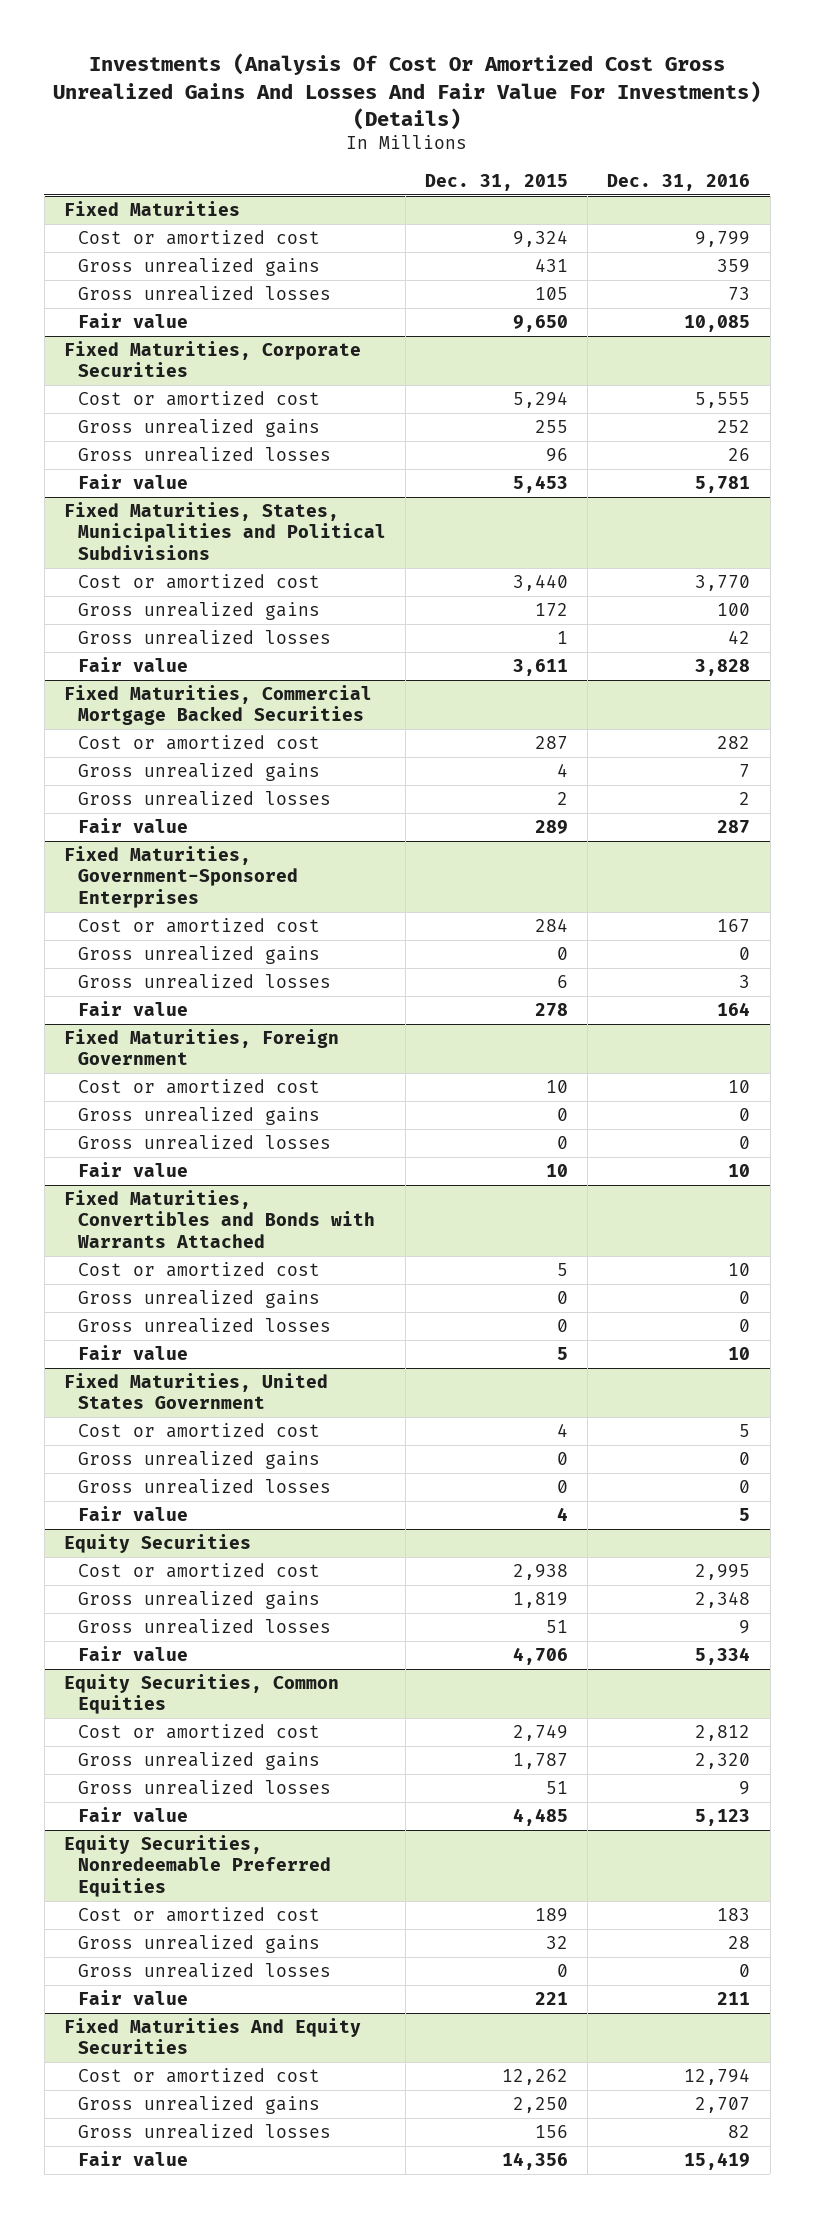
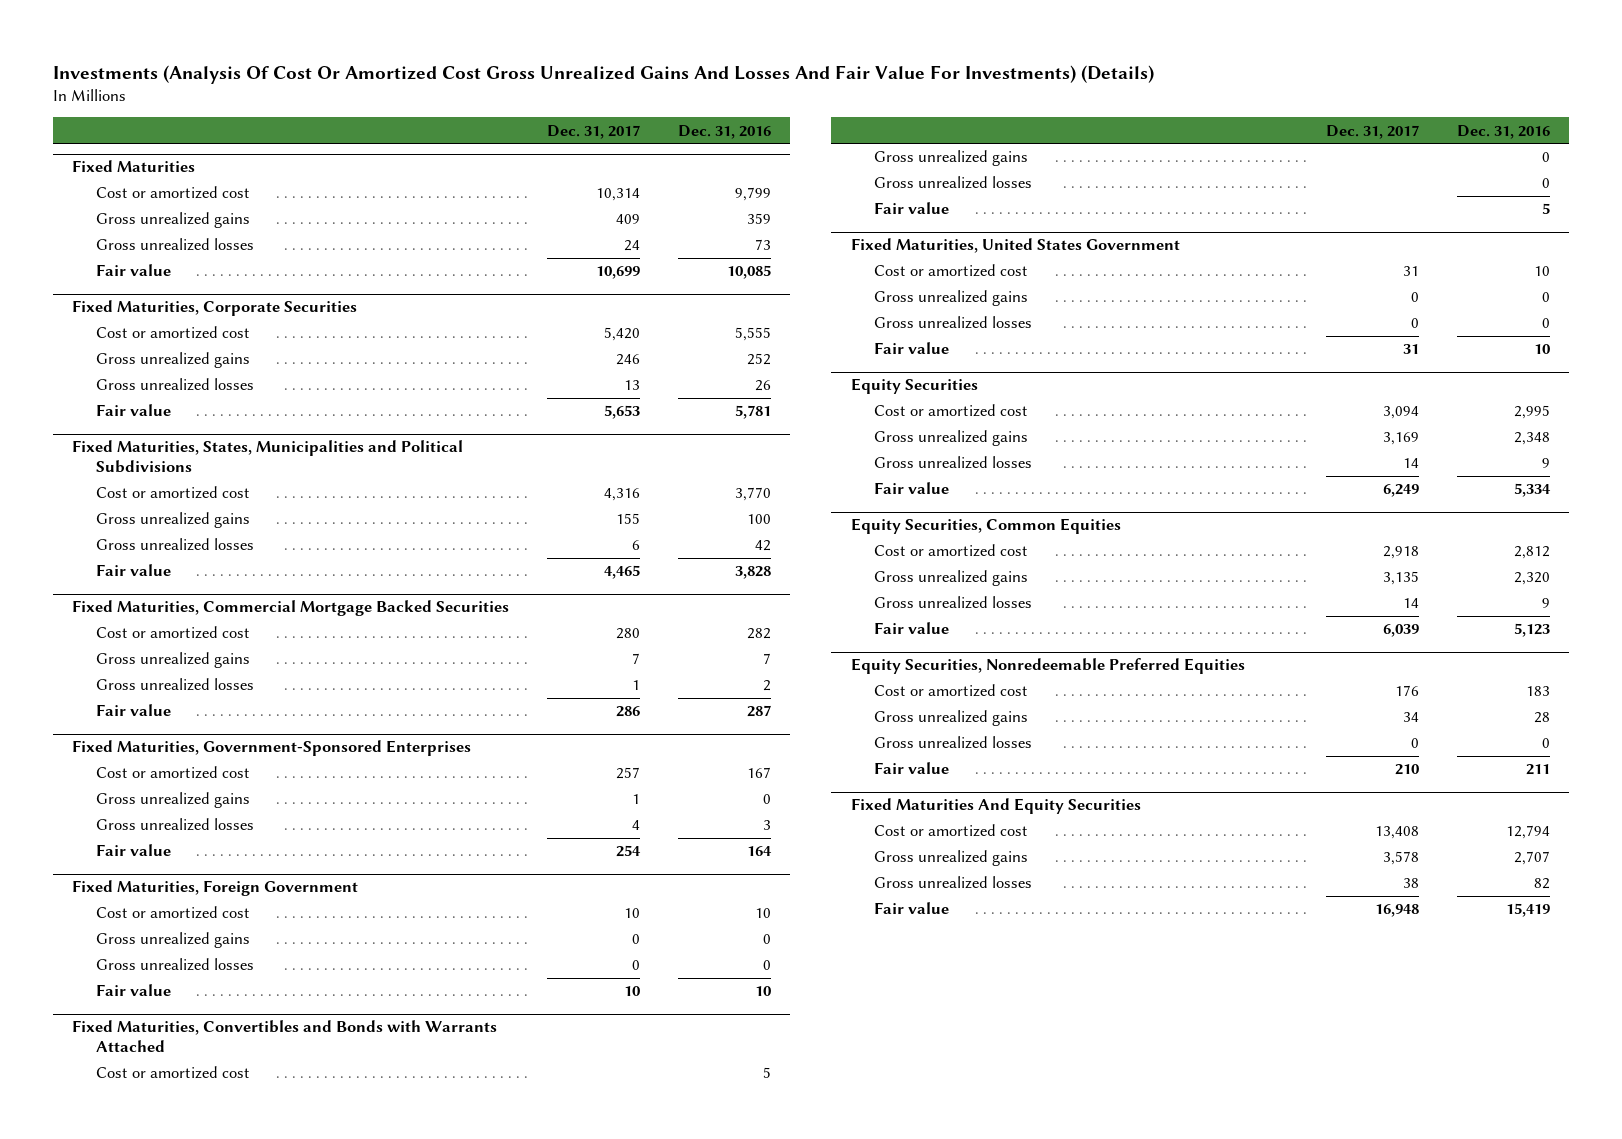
[425,174,569,192] Dec. 31, 2015 -> none
none -> [546,124,640,139] Dec. 31, 2017
[728,1262,751,1276] 10 -> [763,1067,772,1079] 5
[728,1346,751,1360] 10 -> [1541,203,1550,215] 5
[739,1423,751,1437] 5 -> [1533,266,1550,277] 10
[739,1507,751,1521] 5 -> [1533,344,1550,355] 10

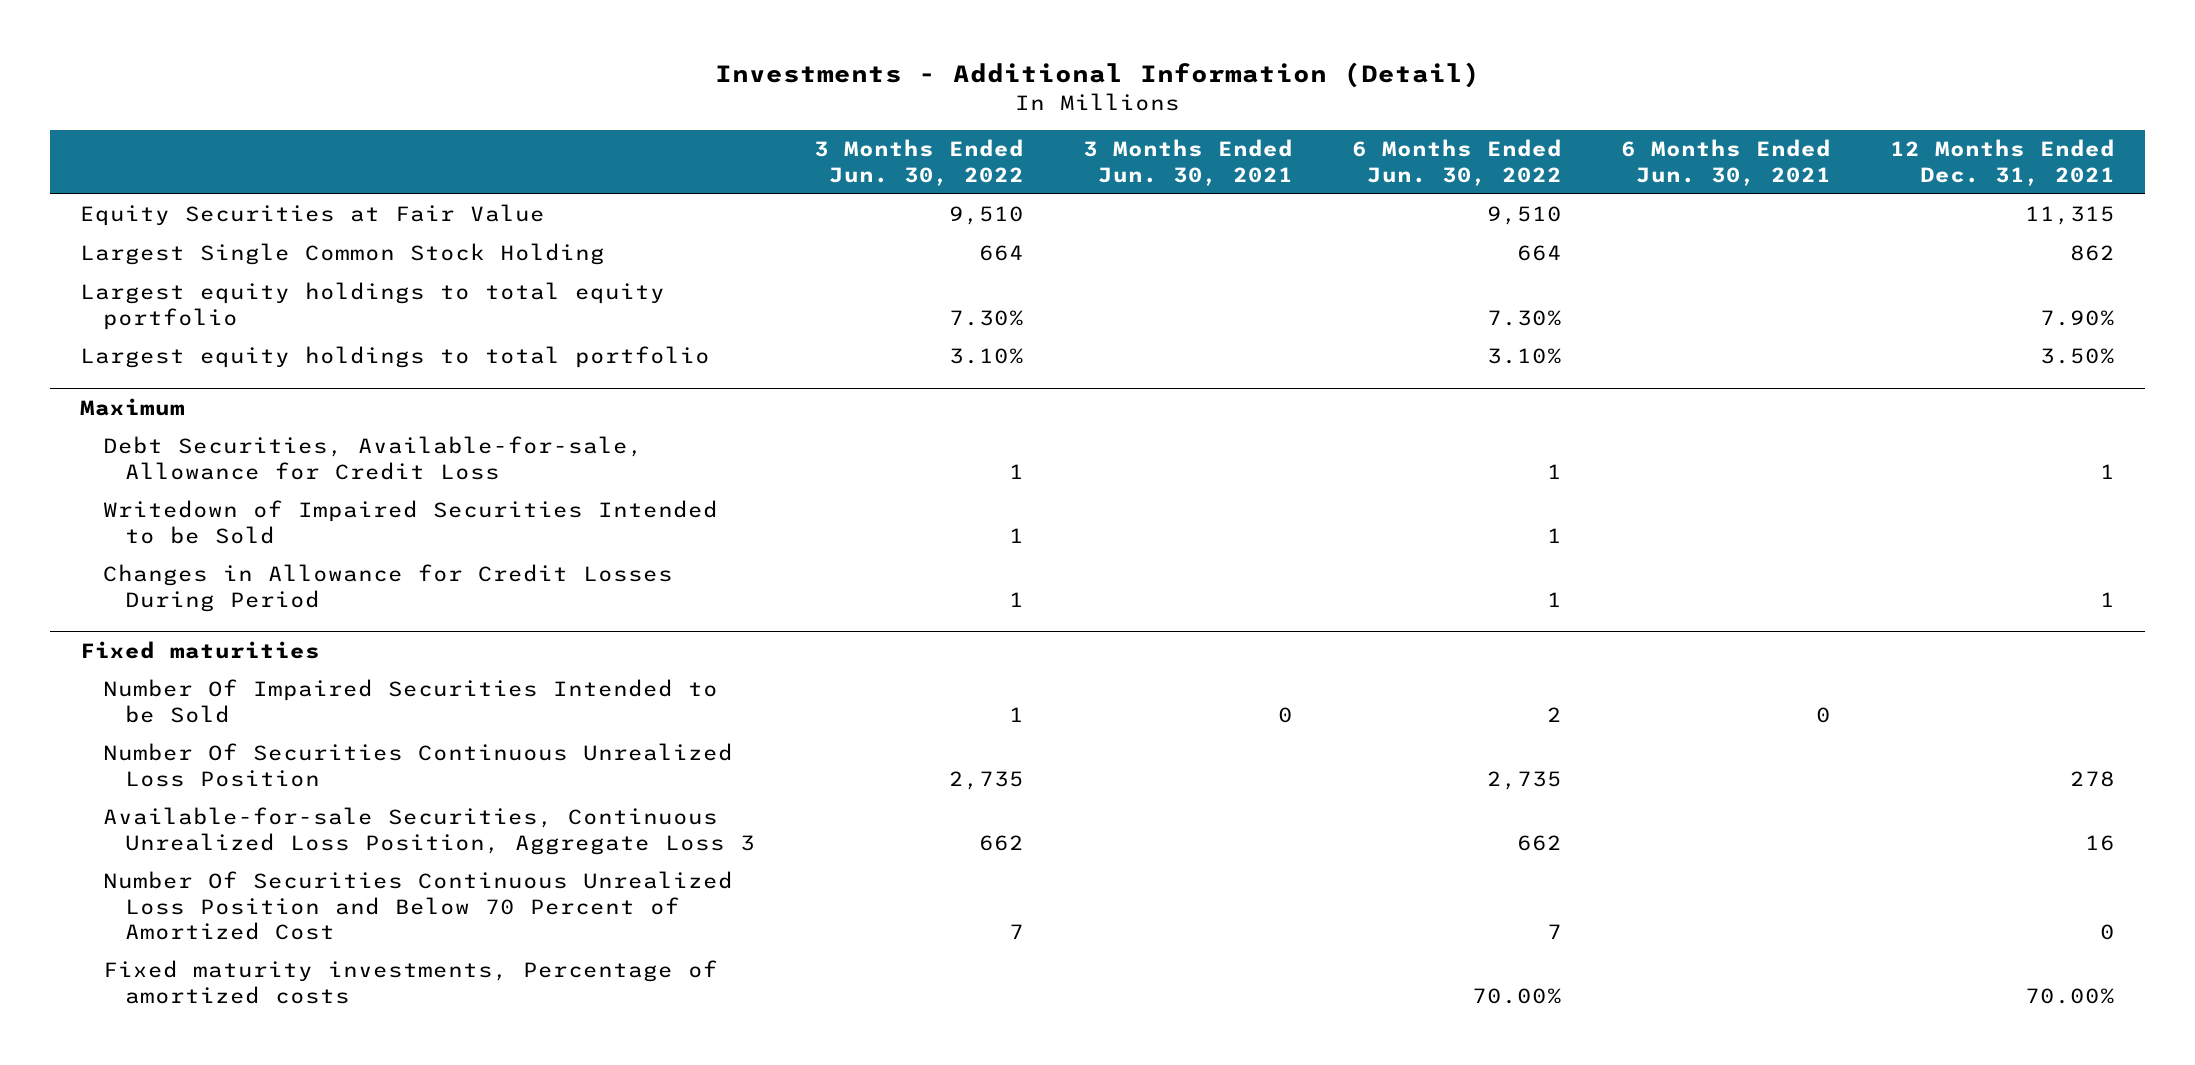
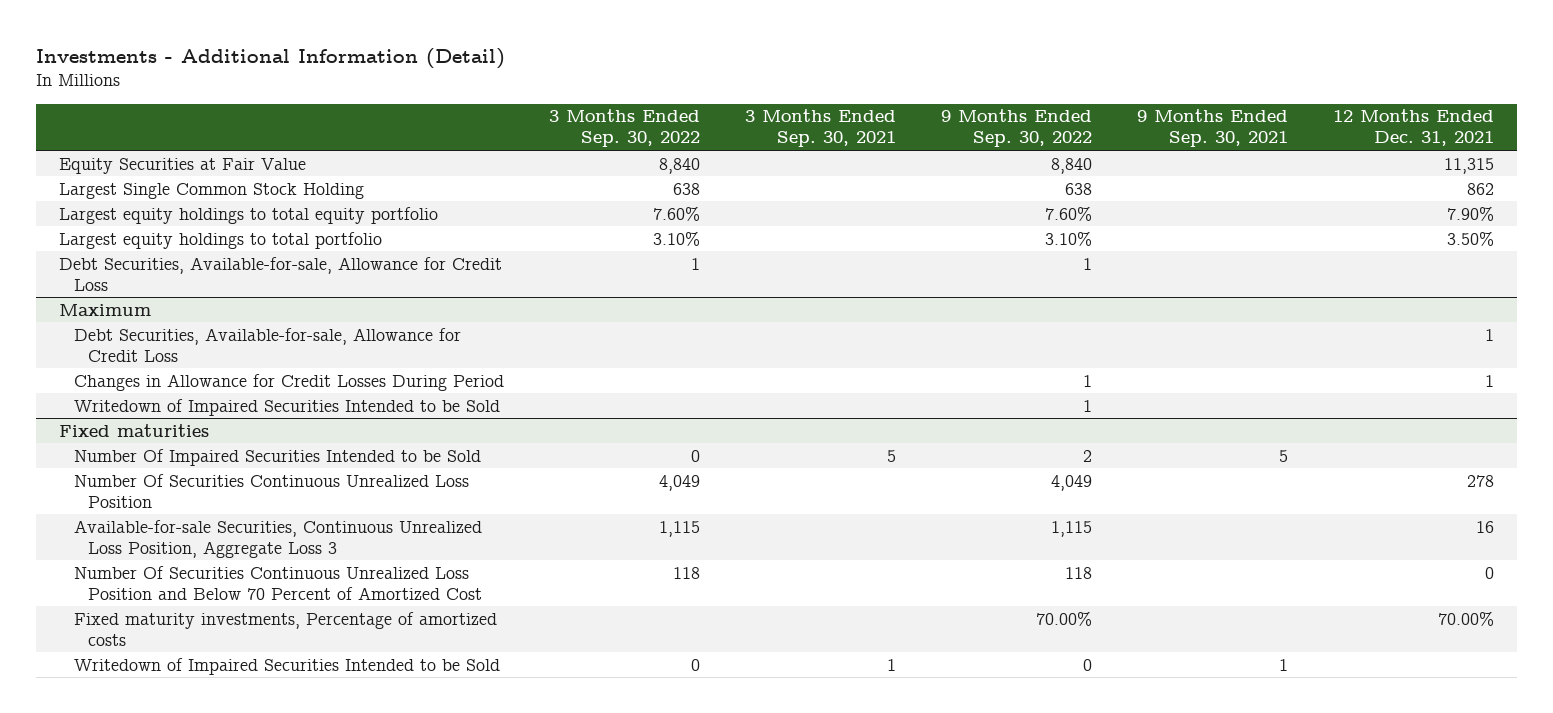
[814,139,1025,186] 3 Months Ended Jun. 30, 2022 -> none
[1083,139,1294,186] 3 Months Ended Jun. 30, 2021 -> none
[1352,139,1563,186] 6 Months Ended Jun. 30, 2022 -> none
[1621,139,1832,186] 6 Months Ended Jun. 30, 2021 -> none
none -> [548,109,700,148] 3 Months Ended Sep. 30, 2022
none -> [744,109,896,148] 3 Months Ended Sep. 30, 2021
none -> [940,109,1092,148] 9 Months Ended Sep. 30, 2022
none -> [1136,109,1288,148] 9 Months Ended Sep. 30, 2021
none -> [58,256,502,291] Debt Securities, Available-for-sale, Allowance for Credit Loss
[102,500,718,544] Writedown of Impaired Securities Intended to be Sold -> [73,398,500,416] Writedown of Impaired Securities Intended to be Sold
none -> [73,657,500,675] Writedown of Impaired Securities Intended to be Sold

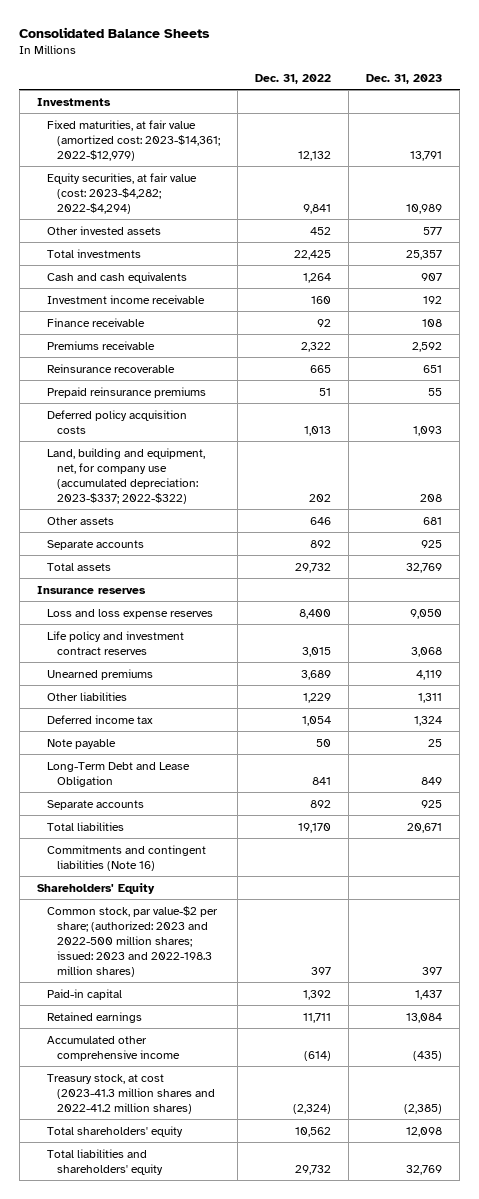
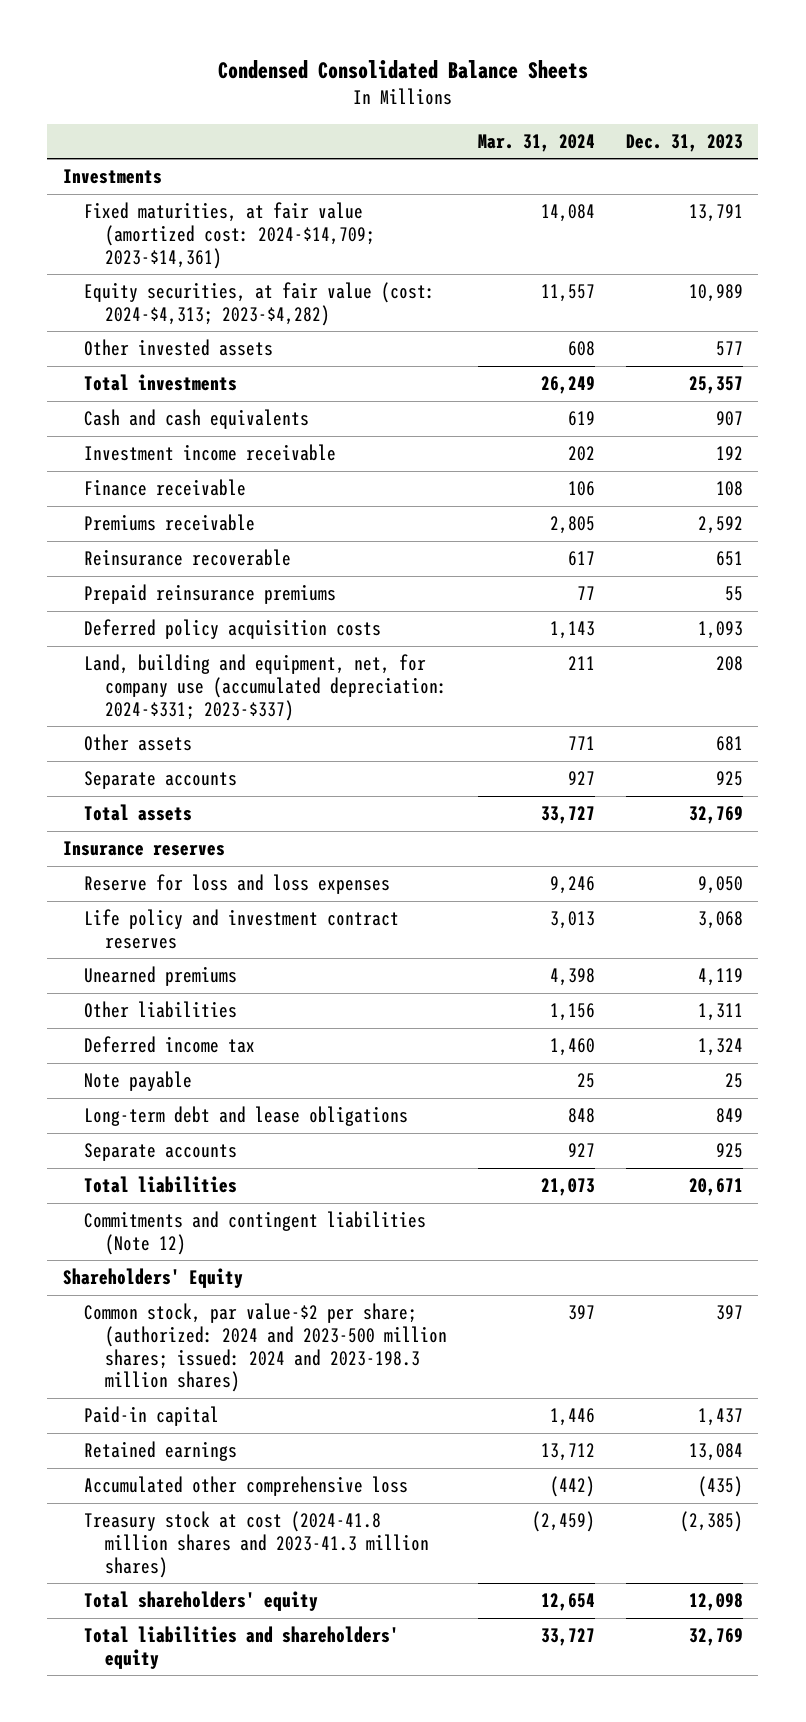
[19,26,211,38] Consolidated Balance Sheets -> [217,59,588,79] Condensed Consolidated Balance Sheets
[255,73,332,84] Dec. 31, 2022 -> none
none -> [477,133,595,152] Mar. 31, 2024
[46,119,221,161] Fixed maturities, at fair value (amortized cost: 2023-$14,361; 2022-$12,979) -> [83,202,375,269] Fixed maturities, at fair value (amortized cost: 2024-$14,709; 2023-$14,361)
[46,172,197,214] Equity securities, at fair value (cost: 2023-$4,282; 2022-$4,294) -> [83,282,435,326] Equity securities, at fair value (cost: 2024-$4,313; 2023-$4,282)
[46,447,205,504] Land, building and equipment, net, for company use (accumulated depreciation: 2023-$337; 2022-$322) -> [83,654,447,721] Land, building and equipment, net, for company use (accumulated depreciation: 2024-$331; 2023-$337)
[46,608,213,619] Loss and loss expense reserves -> none
none -> [83,874,390,895] Reserve for loss and loss expenses
[46,761,190,787] Long-Term Debt and Lease Obligation -> [83,1106,408,1127] Long-term debt and lease obligations
[46,844,206,871] Commitments and contingent liabilities (Note 16) -> [83,1211,426,1255] Commitments and contingent liabilities (Note 12)
[46,905,218,977] Common stock, par value-$2 per share; (authorized: 2023 and 2022-500 million shares; issued: 2023 and 2022-198.3 million shares) -> [83,1303,447,1393] Common stock, par value-$2 per share; (authorized: 2024 and 2023-500 million shares; issued: 2024 and 2023-198.3 million shares)
[46,1035,181,1061] Accumulated other comprehensive income -> [83,1476,408,1497] Accumulated other comprehensive loss
[46,1073,216,1114] Treasury stock, at cost (2023-41.3 million shares and 2022-41.2 million shares) -> [83,1511,429,1578] Treasury stock at cost (2024-41.8 million shares and 2023-41.3 million shares)

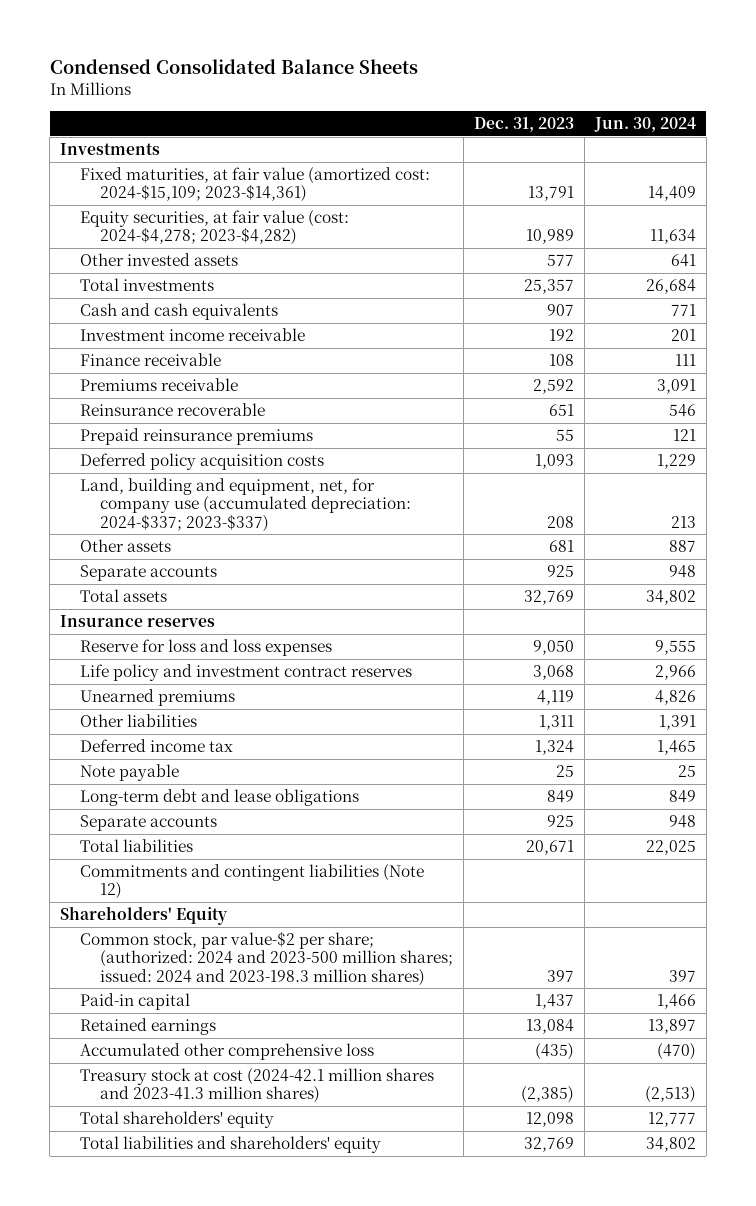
[477,133,595,152] Mar. 31, 2024 -> none
none -> [593,117,696,133] Jun. 30, 2024
[83,202,375,269] Fixed maturities, at fair value (amortized cost: 2024-$14,709; 2023-$14,361) -> [80,167,431,203] Fixed maturities, at fair value (amortized cost: 2024-$15,109; 2023-$14,361)
[83,282,435,326] Equity securities, at fair value (cost: 2024-$4,313; 2023-$4,282) -> [80,210,350,246] Equity securities, at fair value (cost: 2024-$4,278; 2023-$4,282)
[83,654,447,721] Land, building and equipment, net, for company use (accumulated depreciation: 2024-$331; 2023-$337) -> [80,478,411,532] Land, building and equipment, net, for company use (accumulated depreciation: 2024-$337; 2023-$337)
[83,1511,429,1578] Treasury stock at cost (2024-41.8 million shares and 2023-41.3 million shares) -> [80,1068,435,1104] Treasury stock at cost (2024-42.1 million shares and 2023-41.3 million shares)

